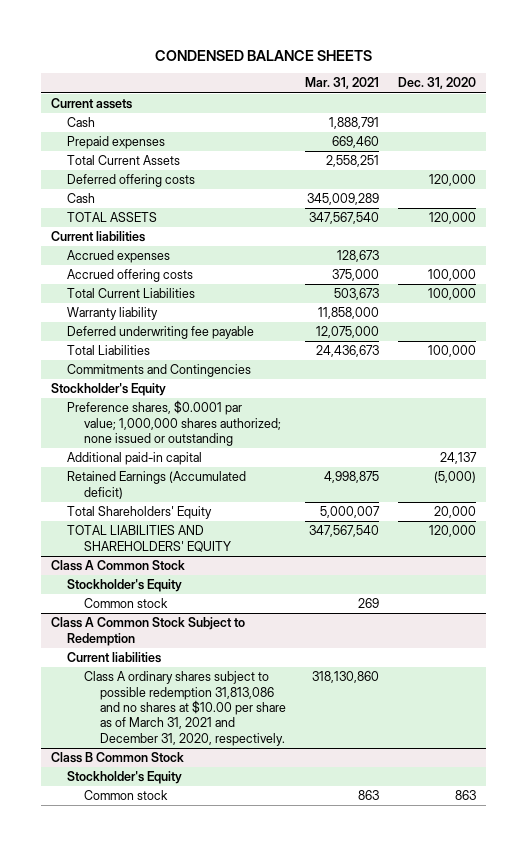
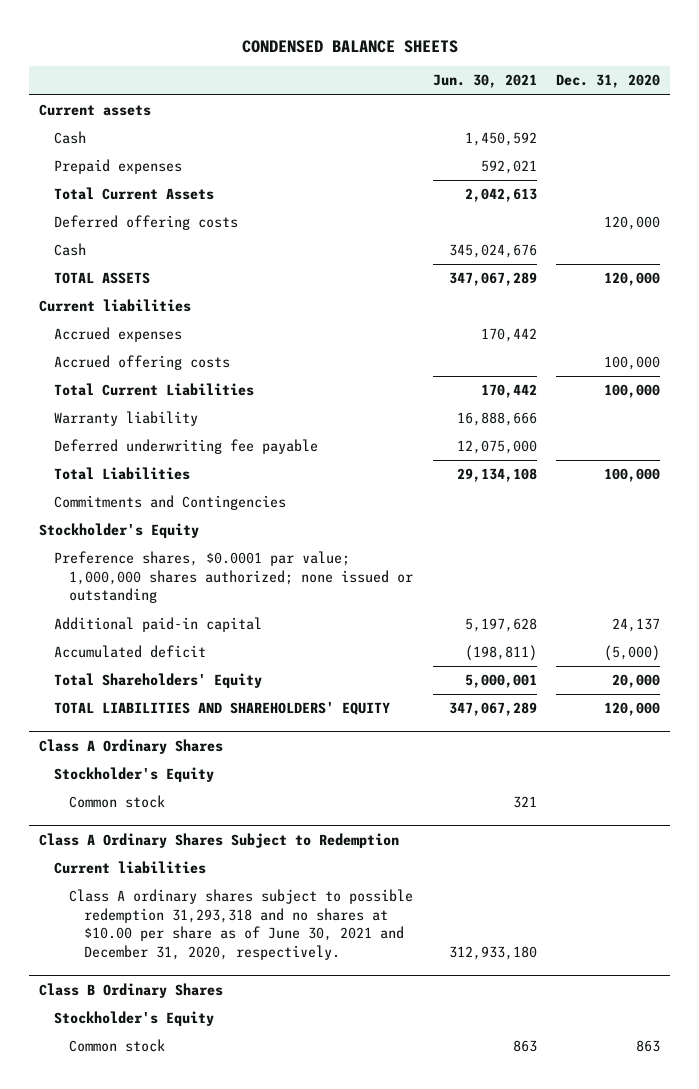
[305,77,380,90] Mar. 31, 2021 -> none
none -> [432,74,537,89] Jun. 30, 2021
[67,471,247,499] Retained Earnings (Accumulated deficit) -> [54,645,207,659] Accumulated deficit
[50,560,185,572] Class A Common Stock -> [39,738,224,754] Class A Ordinary Shares
[50,617,245,646] Class A Common Stock Subject to Redemption -> [39,832,400,848] Class A Ordinary Shares Subject to Redemption
[83,671,287,746] Class A ordinary shares subject to possible redemption 31,813,086 and no shares at $10.00 per share as of March 31, 2021 and December 31, 2020, respectively. -> [69,889,414,961] Class A ordinary shares subject to possible redemption 31,293,318 and no shares at $10.00 per share as of June 30, 2021 and December 31, 2020, respectively.
[50,752,184,764] Class B Common Stock -> [39,982,224,998] Class B Ordinary Shares

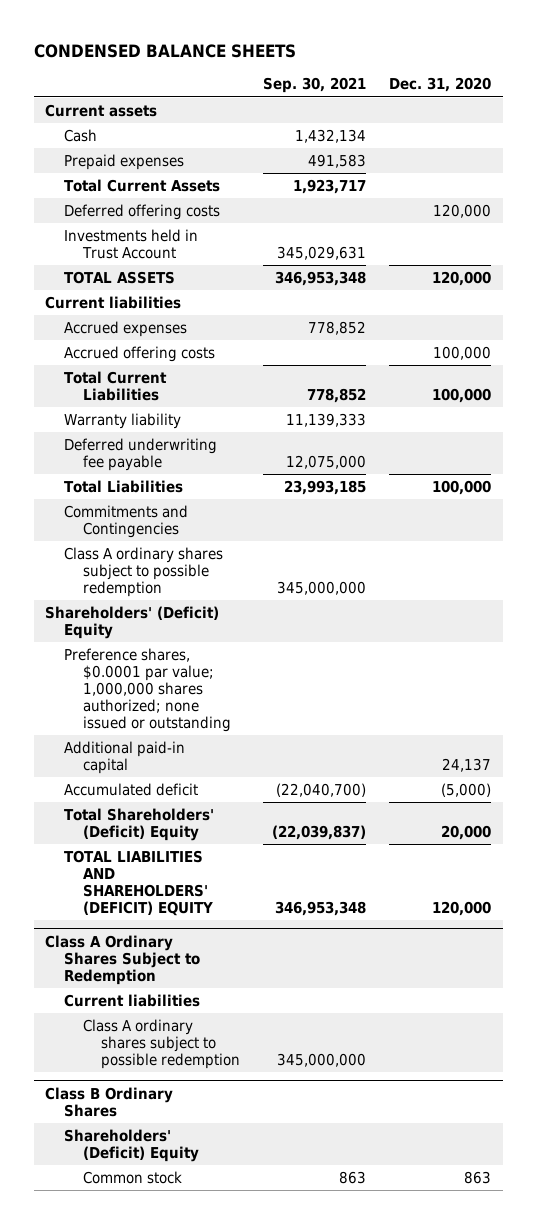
[432,74,537,89] Jun. 30, 2021 -> none
none -> [263,77,367,94] Sep. 30, 2021
[54,243,87,257] Cash -> [63,229,198,260] Investments held in Trust Account
none -> [63,547,223,598] Class A ordinary shares subject to possible redemption
[39,523,200,539] Stockholder's Equity -> [45,606,220,640] Shareholders' (Deficit) Equity
[39,738,224,754] Class A Ordinary Shares -> none
[54,767,215,783] Stockholder's Equity -> none
[69,795,166,809] Common stock -> none
[54,673,263,689] Total Shareholders' Equity -> [63,808,214,842] Total Shareholders' (Deficit) Equity
[54,702,391,716] TOTAL LIABILITIES AND SHAREHOLDERS' EQUITY -> [63,850,213,917] TOTAL LIABILITIES AND SHAREHOLDERS' (DEFICIT) EQUITY
[69,889,414,961] Class A ordinary shares subject to possible redemption 31,293,318 and no shares at $10.00 per share as of June 30, 2021 and December 31, 2020, respectively. -> [82,1019,241,1070] Class A ordinary shares subject to possible redemption
[54,1011,215,1027] Stockholder's Equity -> [63,1129,199,1163] Shareholders' (Deficit) Equity

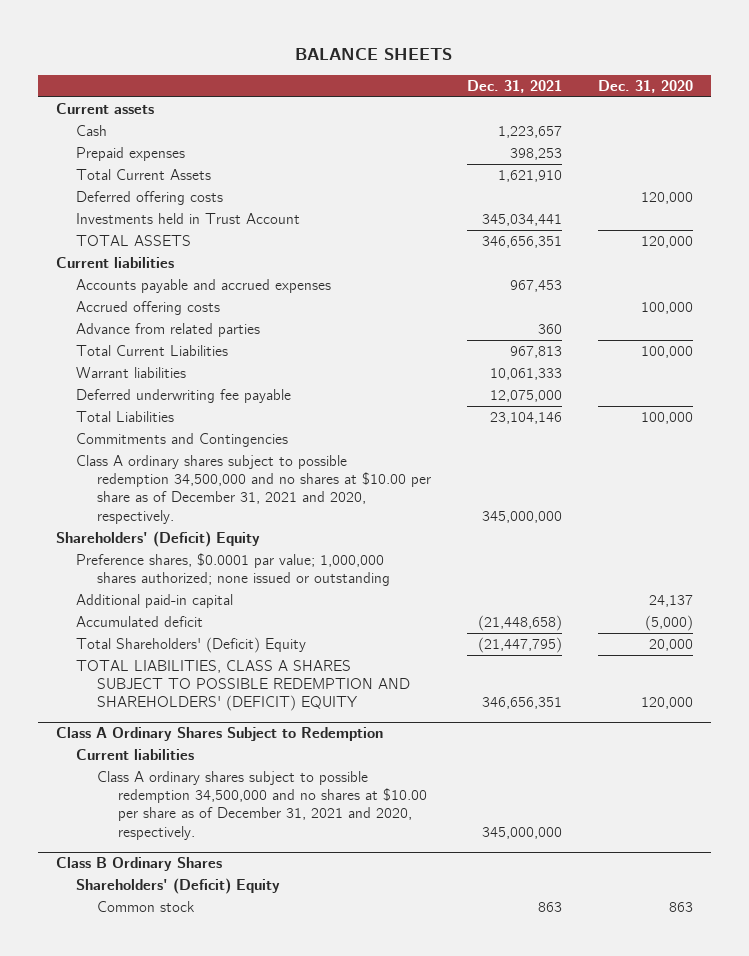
[33,43,296,58] CONDENSED BALANCE SHEETS -> [295,48,453,61] BALANCE SHEETS
[263,77,367,94] Sep. 30, 2021 -> none
none -> [467,79,563,93] Dec. 31, 2021
[63,321,187,338] Accrued expenses -> [76,279,332,294] Accounts payable and accrued expenses
none -> [76,323,261,338] Advance from related parties
[63,413,181,430] Warranty liability -> [76,367,187,379] Warrant liabilities
[63,547,223,598] Class A ordinary shares subject to possible redemption -> [76,455,432,524] Class A ordinary shares subject to possible redemption 34,500,000 and no shares at $10.00 per share as of December 31, 2021 and 2020, respectively.
[63,850,213,917] TOTAL LIABILITIES AND SHAREHOLDERS' (DEFICIT) EQUITY -> [76,660,411,712] TOTAL LIABILITIES, CLASS A SHARES SUBJECT TO POSSIBLE REDEMPTION AND SHAREHOLDERS' (DEFICIT) EQUITY
[82,1019,241,1070] Class A ordinary shares subject to possible redemption -> [97,771,428,840] Class A ordinary shares subject to possible redemption 34,500,000 and no shares at $10.00 per share as of December 31, 2021 and 2020, respectively.

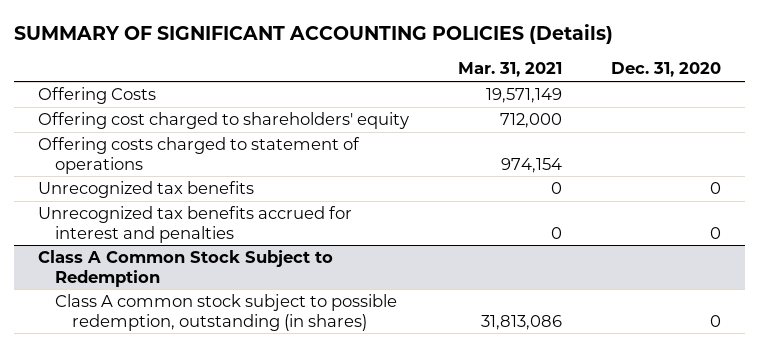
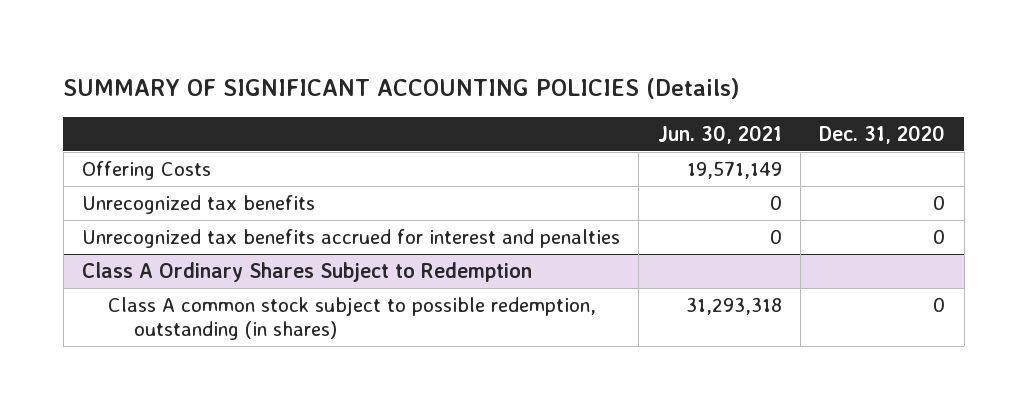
[458,62,563,78] Mar. 31, 2021 -> none
none -> [657,124,782,144] Jun. 30, 2021
[38,112,410,130] Offering cost charged to shareholders' equity -> none
[38,137,361,174] Offering costs charged to statement of operations -> none
[38,250,334,287] Class A Common Stock Subject to Redemption -> [81,262,532,283] Class A Ordinary Shares Subject to Redemption

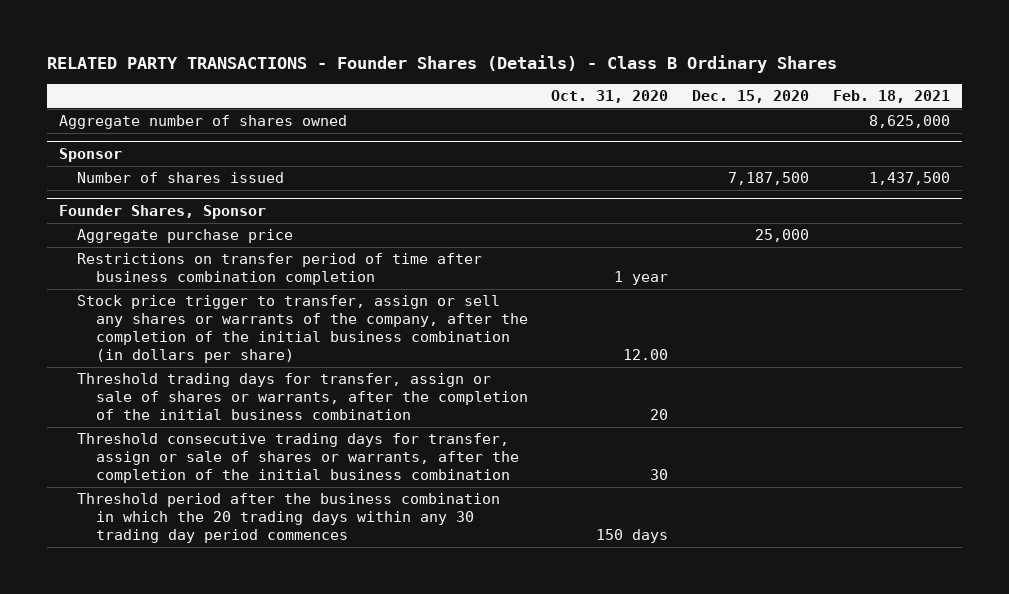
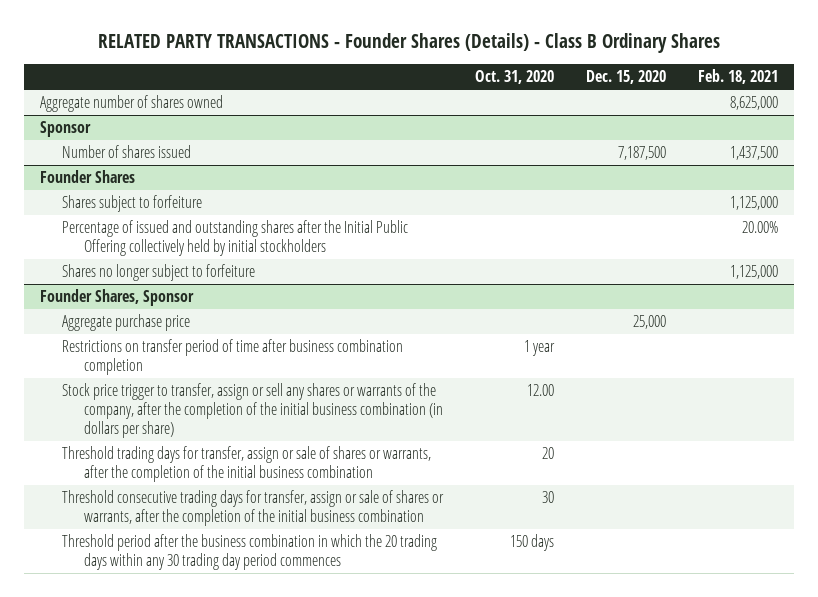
none -> [39,170,135,184] Founder Shares
none -> [61,195,202,213] Shares subject to forfeiture
none -> [61,220,408,257] Percentage of issued and outstanding shares after the Initial Public Offering collectively held by initial stockholders
none -> [61,264,255,282] Shares no longer subject to forfeiture

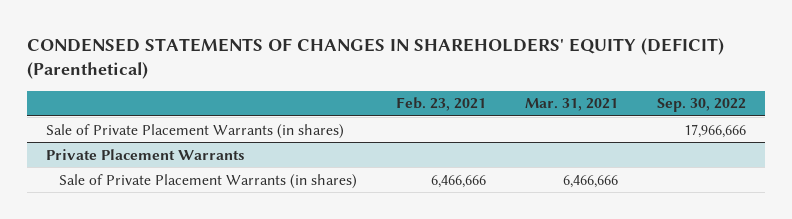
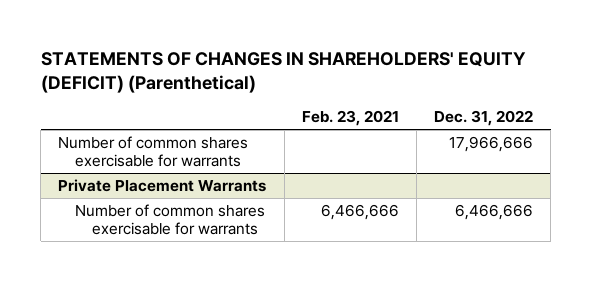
[26,37,724,79] CONDENSED STATEMENTS OF CHANGES IN SHAREHOLDERS' EQUITY (DEFICIT) (Parenthetical) -> [40,51,526,93] STATEMENTS OF CHANGES IN SHAREHOLDERS' EQUITY (DEFICIT) (Parenthetical)
[524,98,618,112] Mar. 31, 2021 -> none
[656,98,746,113] Sep. 30, 2022 -> none
none -> [434,110,534,127] Dec. 31, 2022
[46,123,345,139] Sale of Private Placement Warrants (in shares) -> [58,135,249,168] Number of common shares exercisable for warrants
[58,173,357,189] Sale of Private Placement Warrants (in shares) -> [74,203,265,236] Number of common shares exercisable for warrants

